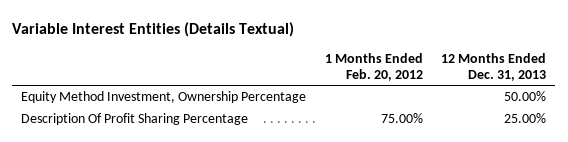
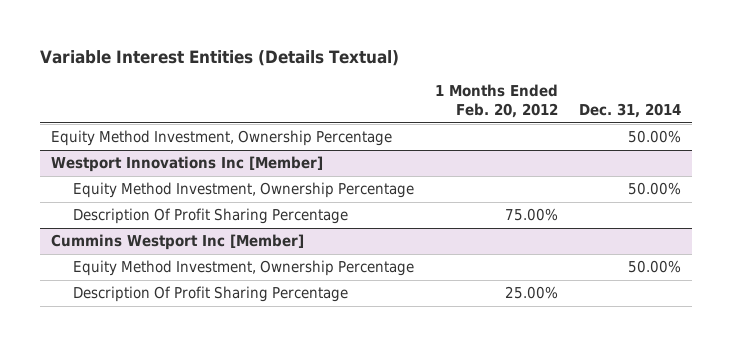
[441,52,547,81] 12 Months Ended Dec. 31, 2013 -> none
none -> [579,102,682,118] Dec. 31, 2014
[21,113,249,126] Description Of Profit Sharing Percentage -> none
none -> [50,156,323,173] Westport Innovations Inc [Member]
none -> [73,182,415,199] Equity Method Investment, Ownership Percentage
none -> [73,208,349,225] Description Of Profit Sharing Percentage
none -> [50,234,304,251] Cummins Westport Inc [Member]
none -> [73,260,415,277] Equity Method Investment, Ownership Percentage
none -> [73,286,349,303] Description Of Profit Sharing Percentage

